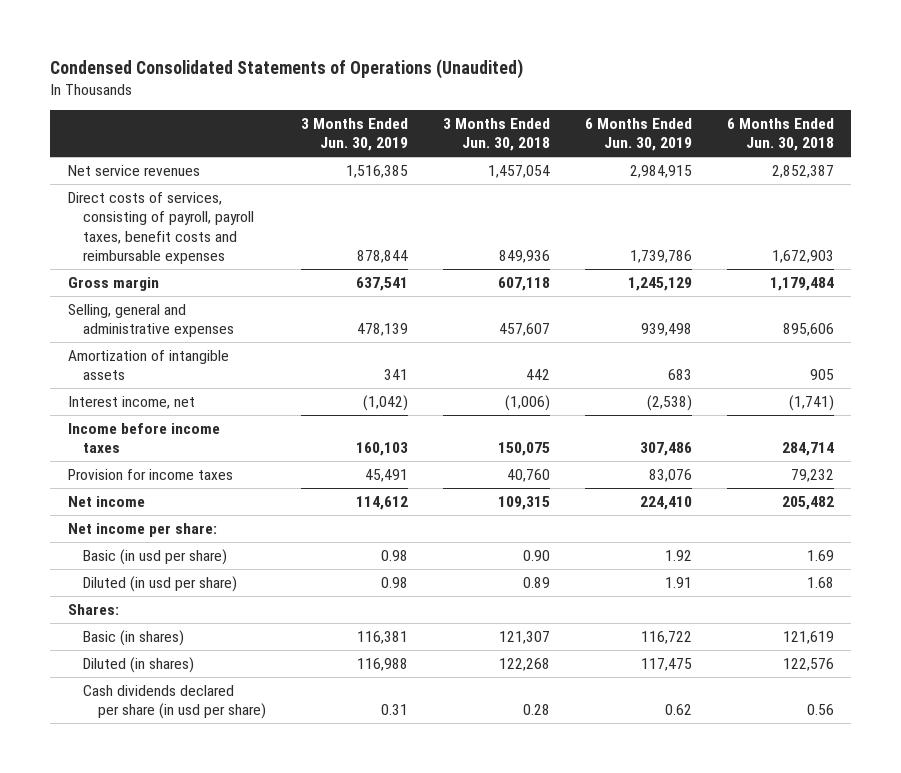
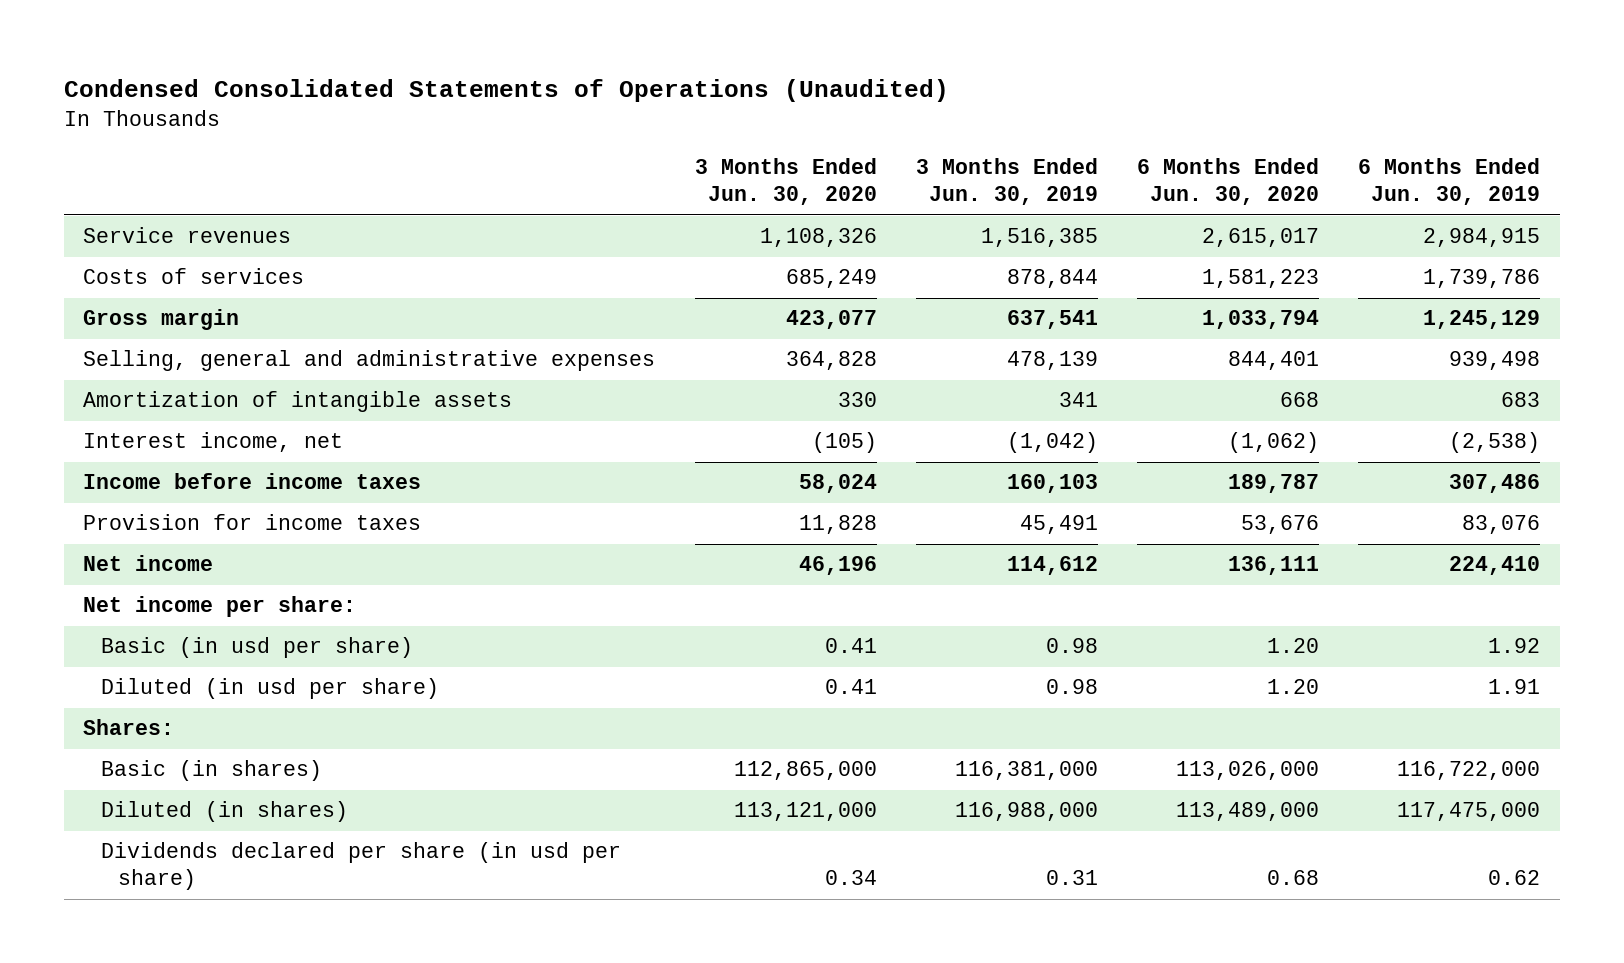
[443,117,551,152] 3 Months Ended Jun. 30, 2018 -> none
[726,117,834,152] 6 Months Ended Jun. 30, 2018 -> none
none -> [694,158,877,206] 3 Months Ended Jun. 30, 2020
none -> [1137,158,1320,206] 6 Months Ended Jun. 30, 2020
[67,164,200,176] Net service revenues -> [83,227,292,244] Service revenues
[67,191,255,265] Direct costs of services, consisting of payroll, payroll taxes, benefit costs and reimbursable expenses -> [83,268,305,285] Costs of services
[357,630,409,644] 116,381 -> [954,761,1098,781] 116,381,000
[640,630,692,644] 116,722 -> [1397,761,1541,781] 116,722,000
[357,657,409,671] 116,988 -> [954,802,1098,822] 116,988,000
[640,657,692,671] 117,475 -> [1397,802,1541,822] 117,475,000
[83,684,267,720] Cash dividends declared per share (in usd per share) -> [100,842,621,891] Dividends declared per share (in usd per share)

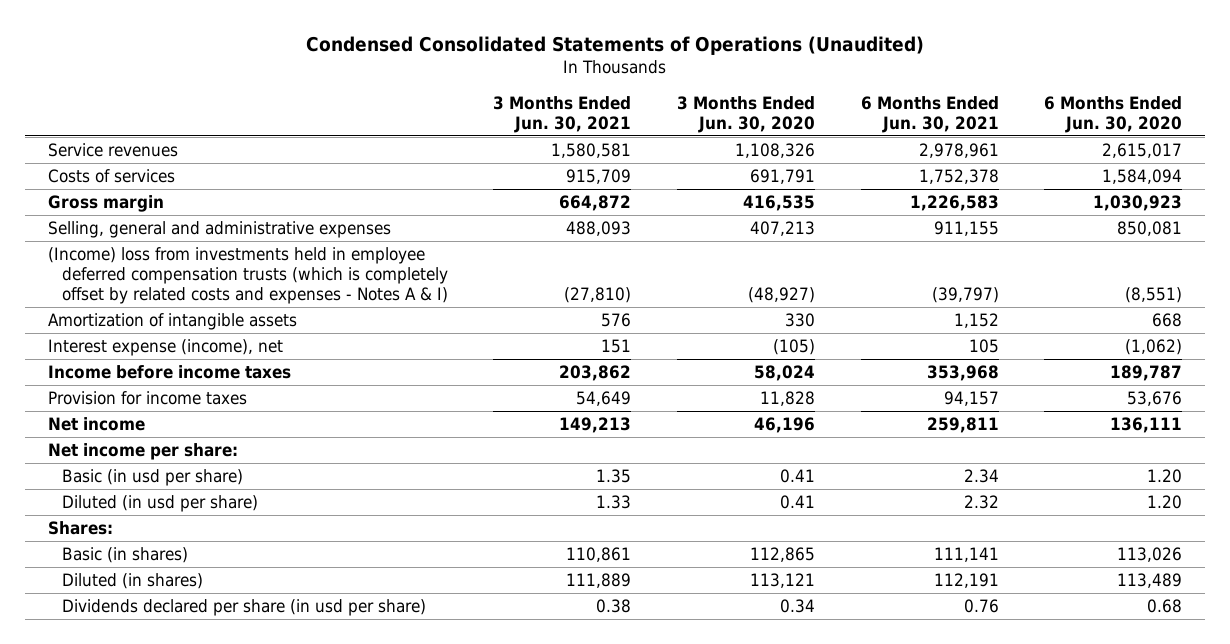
[915,158,1098,206] 3 Months Ended Jun. 30, 2019 -> none
[1358,158,1541,206] 6 Months Ended Jun. 30, 2019 -> none
none -> [493,96,632,134] 3 Months Ended Jun. 30, 2021
none -> [860,96,999,134] 6 Months Ended Jun. 30, 2021
[785,269,877,289] 685,249 -> [750,169,816,185] 691,791
[1202,269,1320,289] 1,581,223 -> [1102,169,1183,185] 1,584,094
[785,310,877,330] 423,077 -> [743,195,816,212] 416,535
[1202,310,1320,330] 1,033,794 -> [1093,195,1183,212] 1,030,923
[785,351,877,371] 364,828 -> [750,221,816,237] 407,213
[1228,351,1320,371] 844,401 -> [1117,221,1183,237] 850,081
none -> [47,247,448,304] (Income) loss from investments held in employee deferred compensation trusts (which is completely offset by related costs and expenses - Notes A & I)
[83,432,344,453] Interest income, net -> [47,339,283,357] Interest expense (income), net
[733,761,877,781] 112,865,000 -> [750,547,816,563] 112,865
[1176,761,1320,781] 113,026,000 -> [1117,547,1183,563] 113,026
[733,802,877,822] 113,121,000 -> [750,573,816,589] 113,121
[1176,802,1320,822] 113,489,000 -> [1117,573,1183,589] 113,489

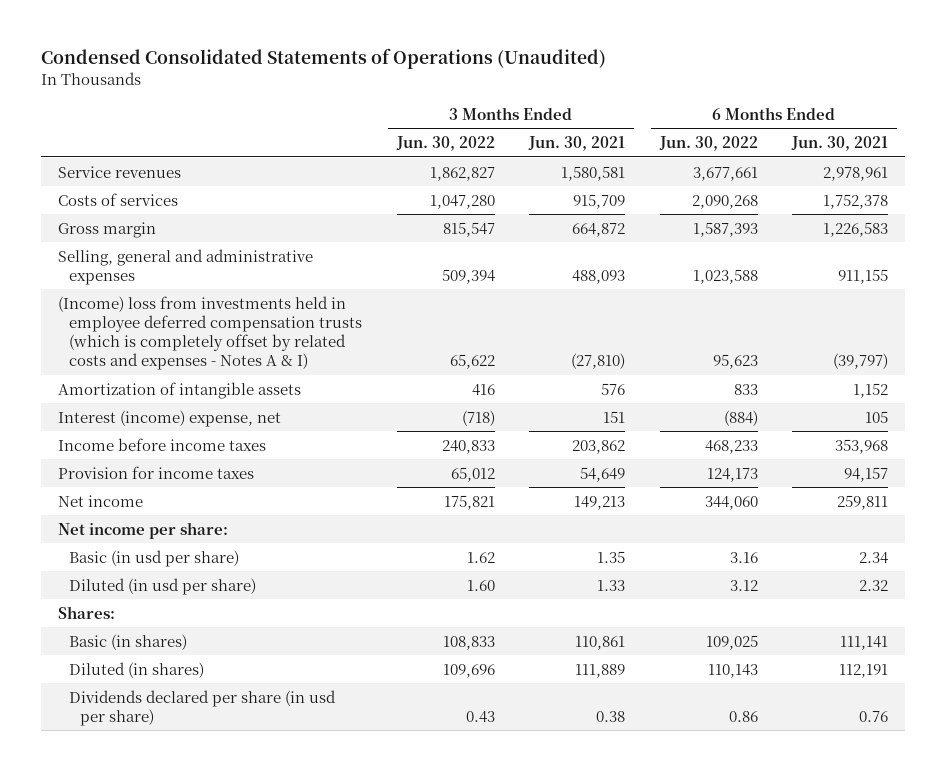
[677,96,816,134] 3 Months Ended Jun. 30, 2020 -> none
[1044,96,1183,134] 6 Months Ended Jun. 30, 2020 -> none
none -> [395,136,495,152] Jun. 30, 2022
none -> [658,136,758,152] Jun. 30, 2022
[47,339,283,357] Interest expense (income), net -> [58,409,282,427] Interest (income) expense, net

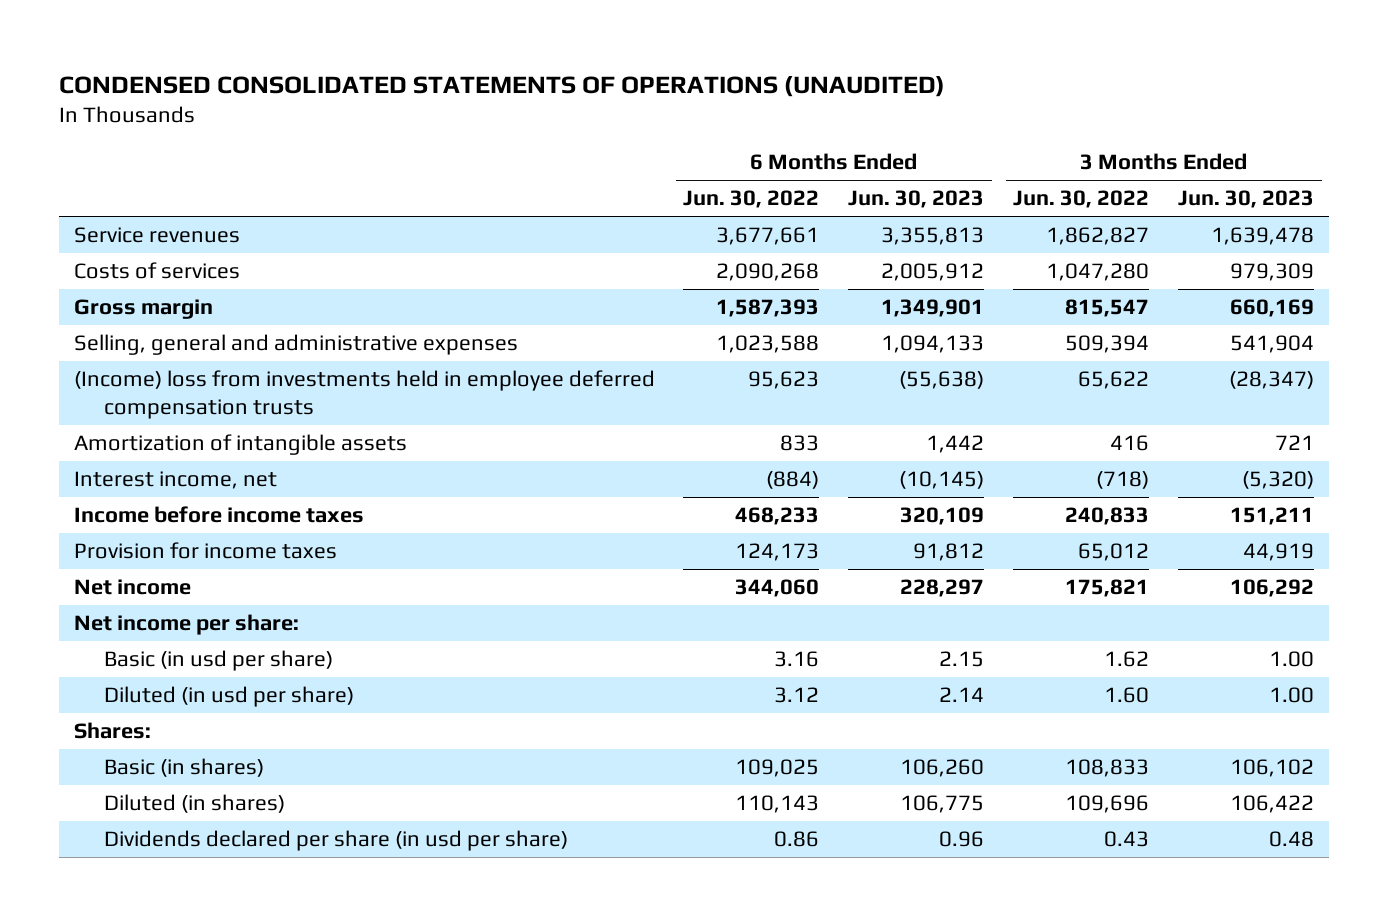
[41,48,607,70] Condensed Consolidated Statements of Operations (Unaudited) -> [59,75,946,97] CONDENSED CONSOLIDATED STATEMENTS OF OPERATIONS (UNAUDITED)
[528,136,626,152] Jun. 30, 2021 -> none
[791,136,889,152] Jun. 30, 2021 -> none
none -> [848,190,985,209] Jun. 30, 2023
none -> [1178,190,1315,209] Jun. 30, 2023
[58,295,363,370] (Income) loss from investments held in employee deferred compensation trusts (which is completely offset by related costs and expenses - Notes A & I) -> [73,370,655,420] (Income) loss from investments held in employee deferred compensation trusts
[58,409,282,427] Interest (income) expense, net -> [73,471,277,490] Interest income, net

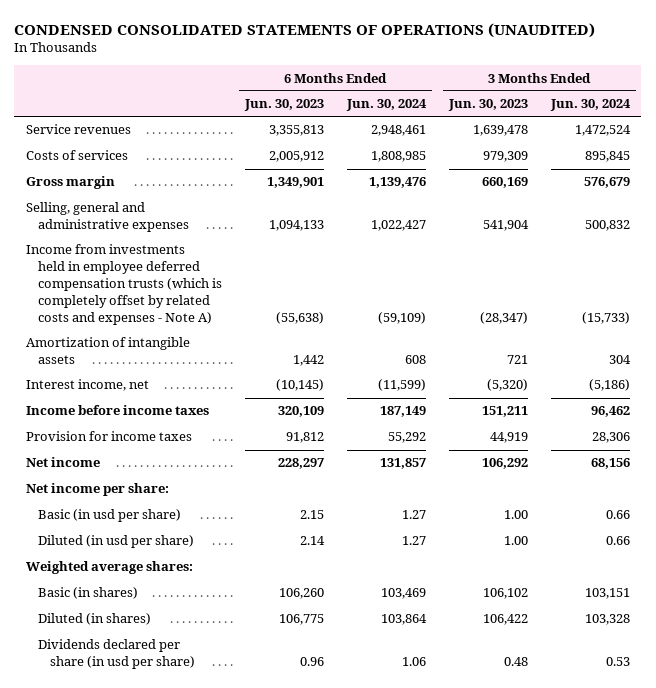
[683,190,820,209] Jun. 30, 2022 -> none
[1013,190,1150,209] Jun. 30, 2022 -> none
none -> [345,99,427,112] Jun. 30, 2024
none -> [549,99,631,112] Jun. 30, 2024
[73,370,655,420] (Income) loss from investments held in employee deferred compensation trusts -> [25,244,222,326] Income from investments held in employee deferred compensation trusts (which is completely offset by related costs and expenses - Note A)
[73,722,151,740] Shares: -> [25,561,193,575] Weighted average shares:

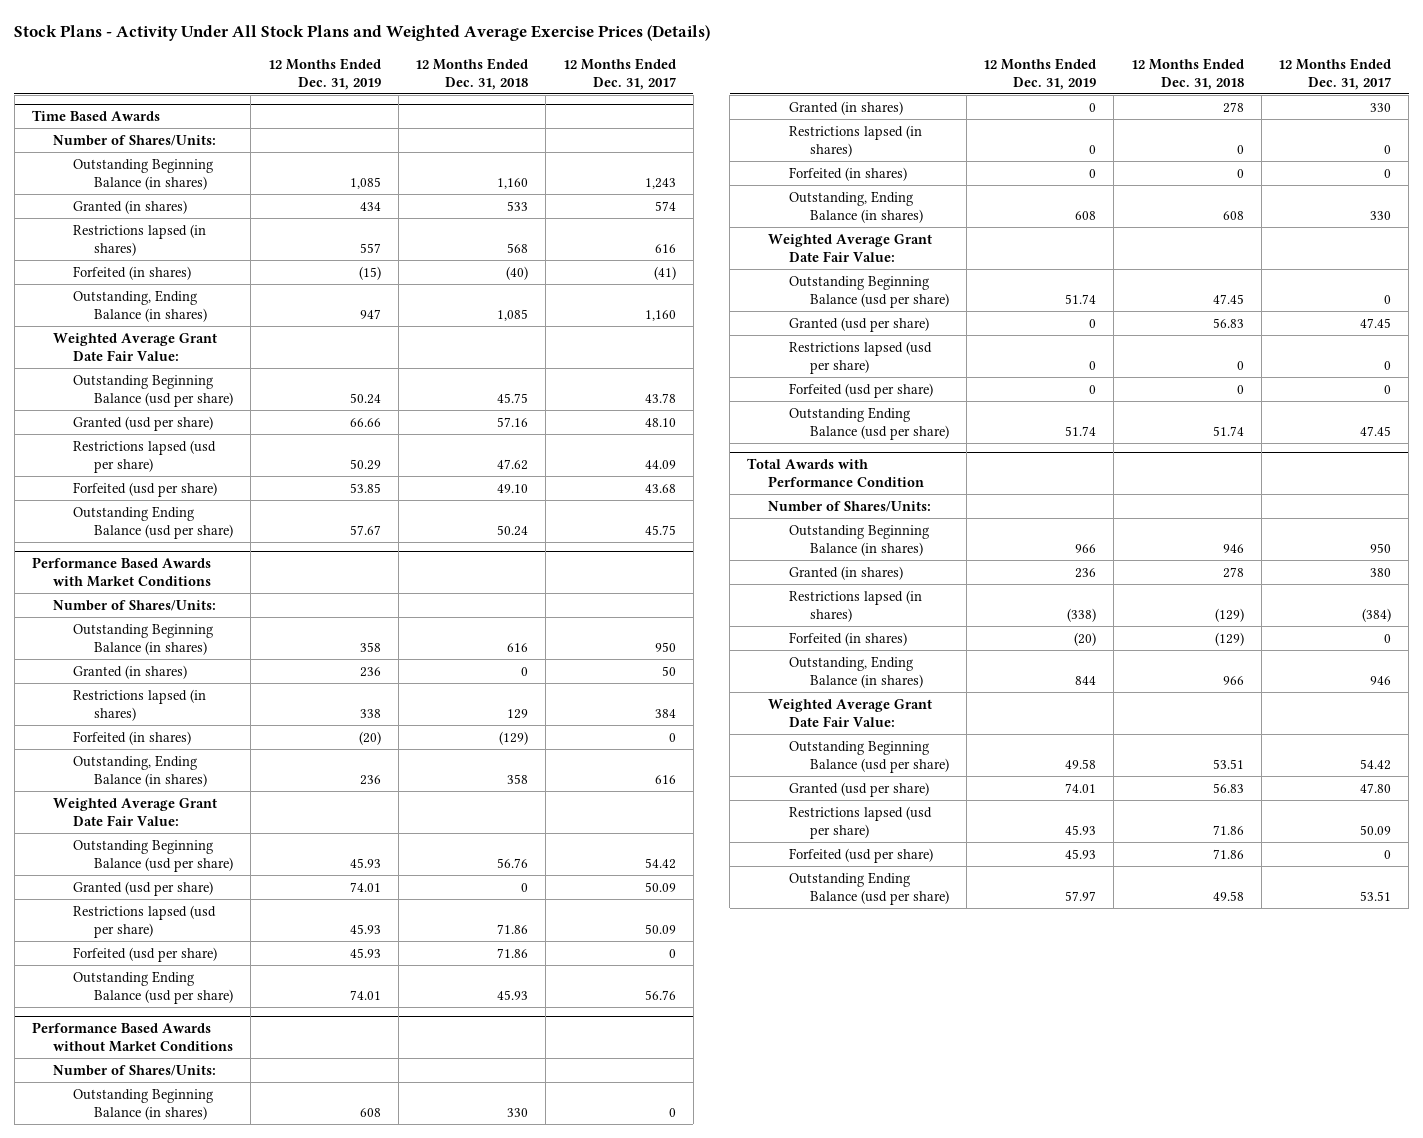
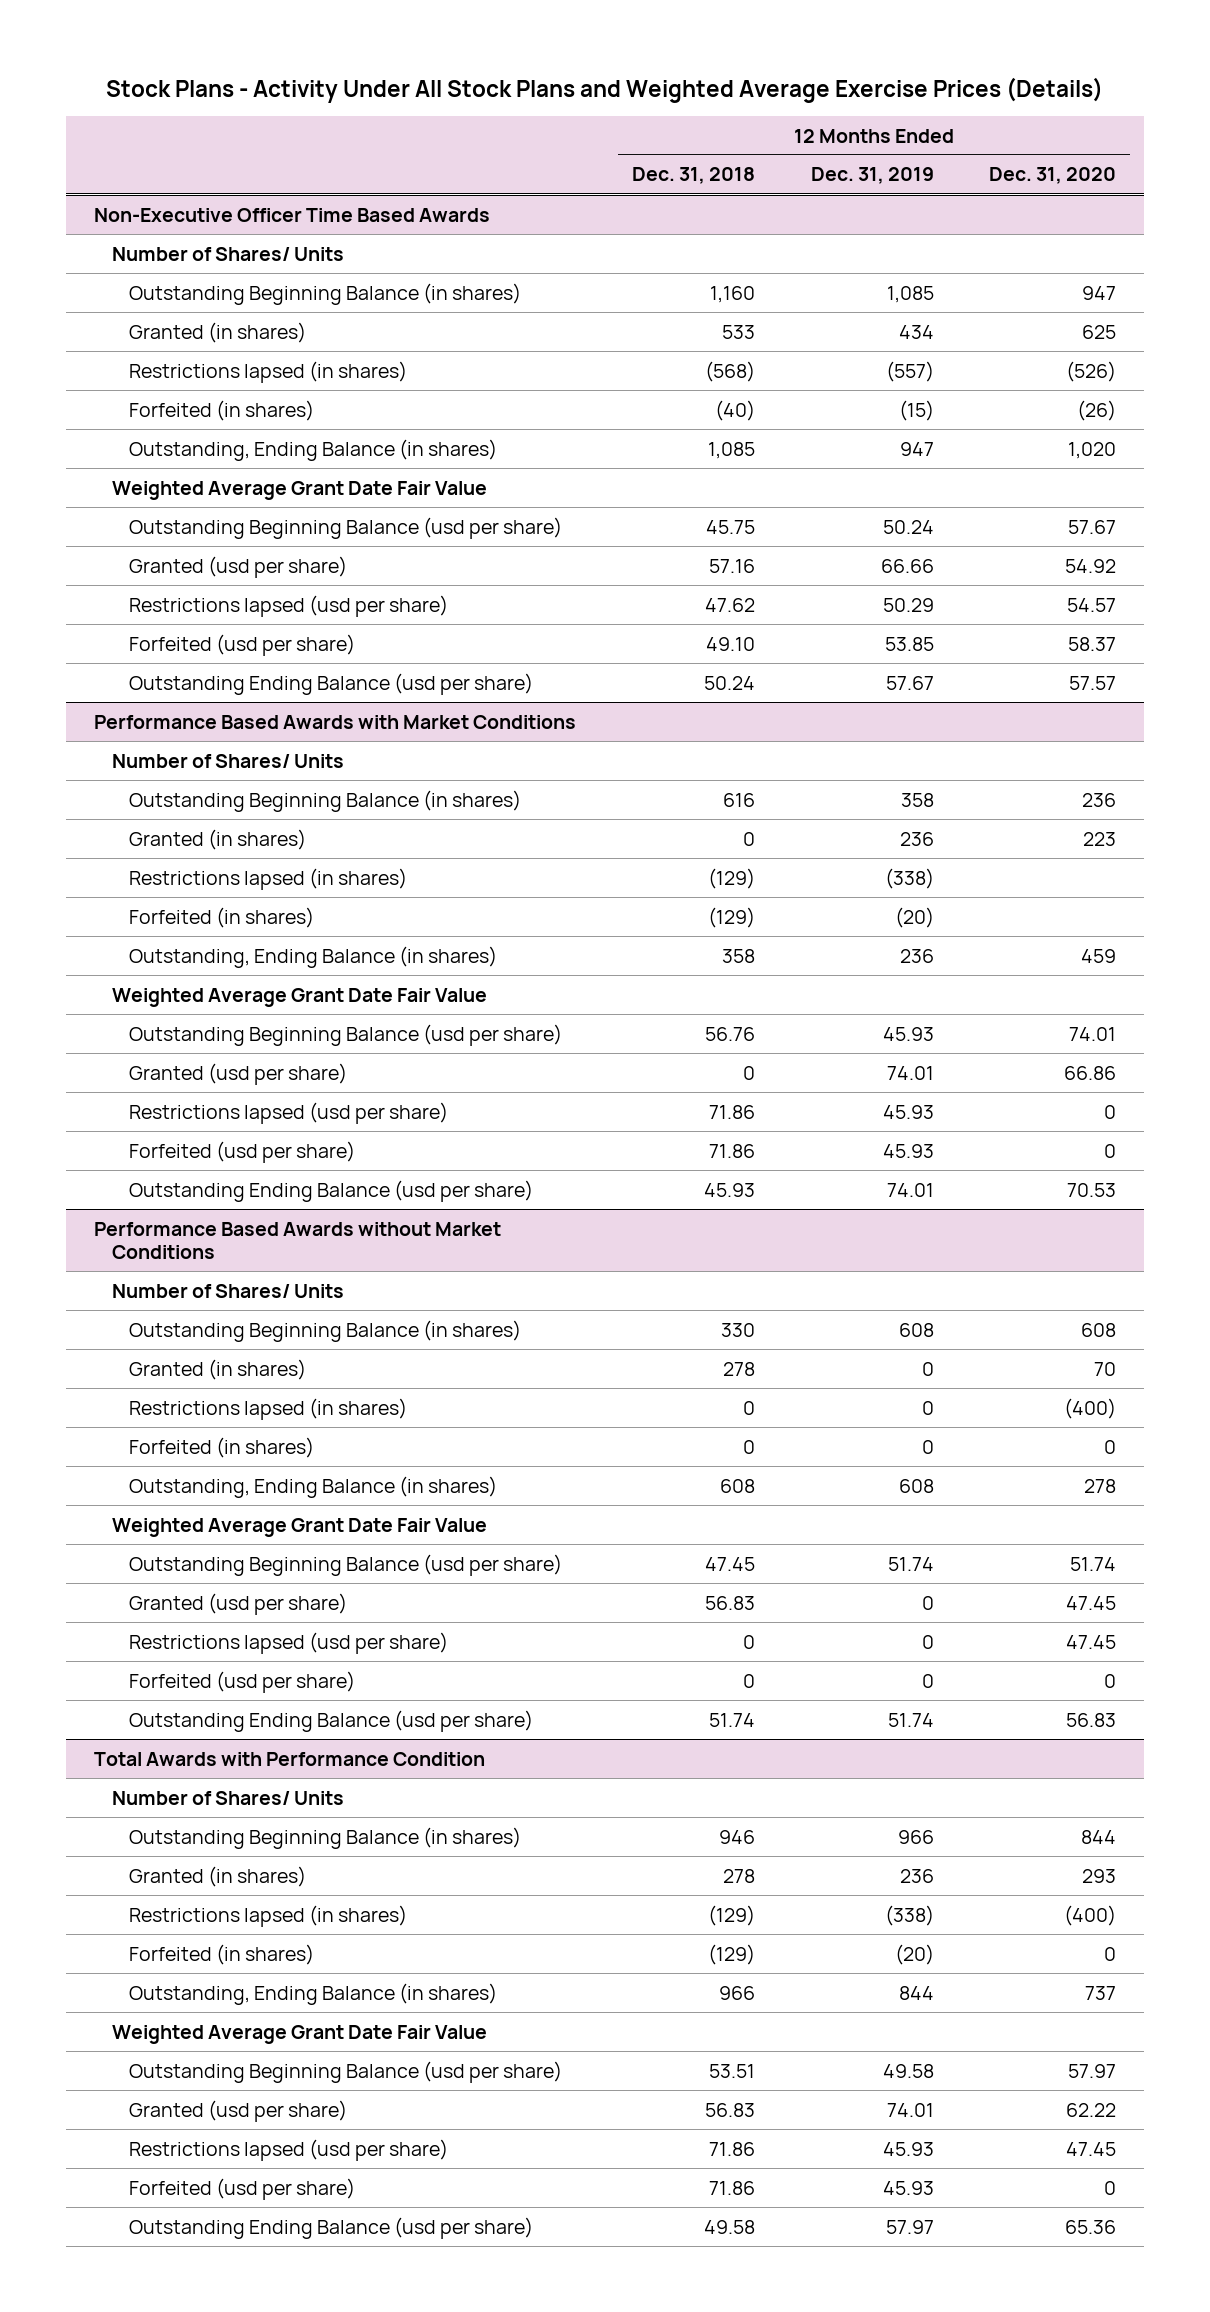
[562,57,676,90] 12 Months Ended Dec. 31, 2017 -> none
none -> [989,167,1117,185] Dec. 31, 2020
[31,109,160,121] Time Based Awards -> [94,207,491,222] Non-Executive Officer Time Based Awards
[52,134,216,146] Number of Shares/Units: -> [111,246,344,261] Number of Shares/ Units
[359,242,381,253] 557 -> [885,360,934,382] (557)
[507,242,529,253] 568 -> [704,360,755,382] (568)
[52,332,217,361] Weighted Average Grant Date Fair Value: -> [111,480,487,500] Weighted Average Grant Date Fair Value
[52,599,216,611] Number of Shares/Units: -> [111,753,344,768] Number of Shares/ Units
[359,708,381,718] 338 -> [884,867,934,889] (338)
[507,708,529,719] 129 -> [707,867,755,889] (129)
[52,797,217,826] Weighted Average Grant Date Fair Value: -> [111,987,487,1007] Weighted Average Grant Date Fair Value
[52,1064,216,1076] Number of Shares/Units: -> [111,1283,344,1298] Number of Shares/ Units
[767,233,932,262] Weighted Average Grant Date Fair Value: -> [111,1517,487,1537] Weighted Average Grant Date Fair Value
[767,500,931,512] Number of Shares/Units: -> [111,1790,344,1805] Number of Shares/ Units
[767,698,932,727] Weighted Average Grant Date Fair Value: -> [111,2024,487,2044] Weighted Average Grant Date Fair Value

